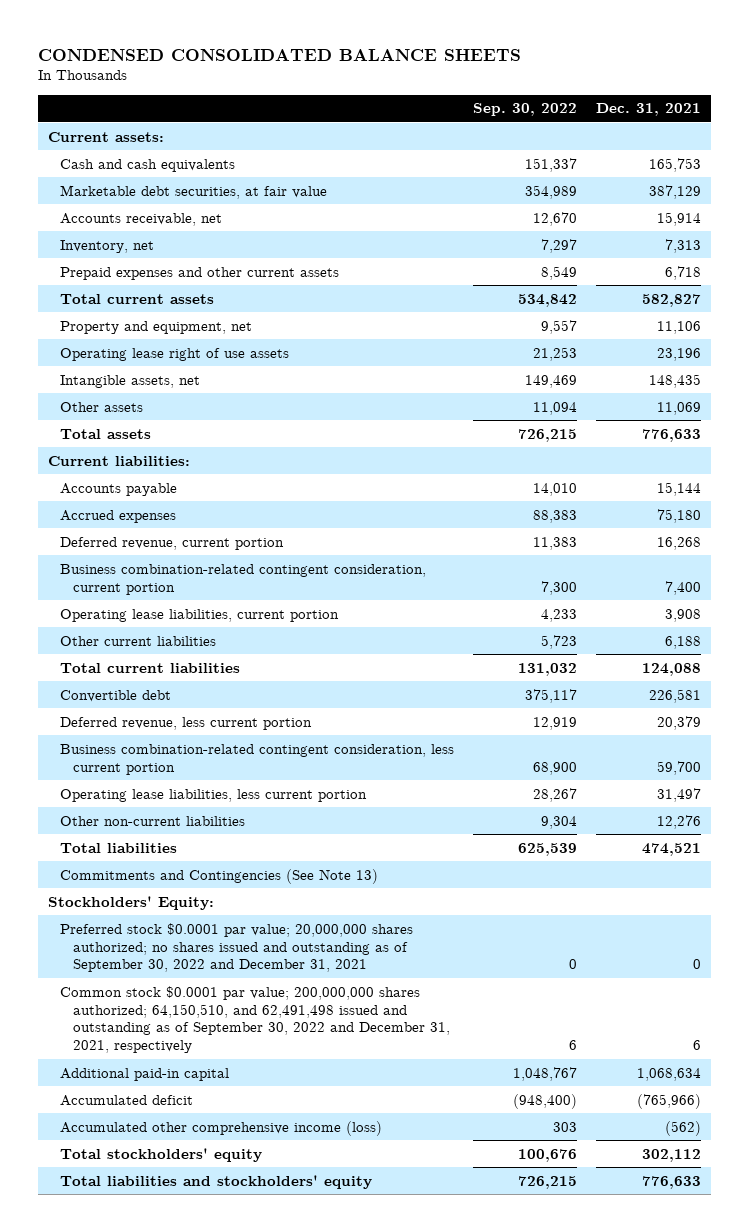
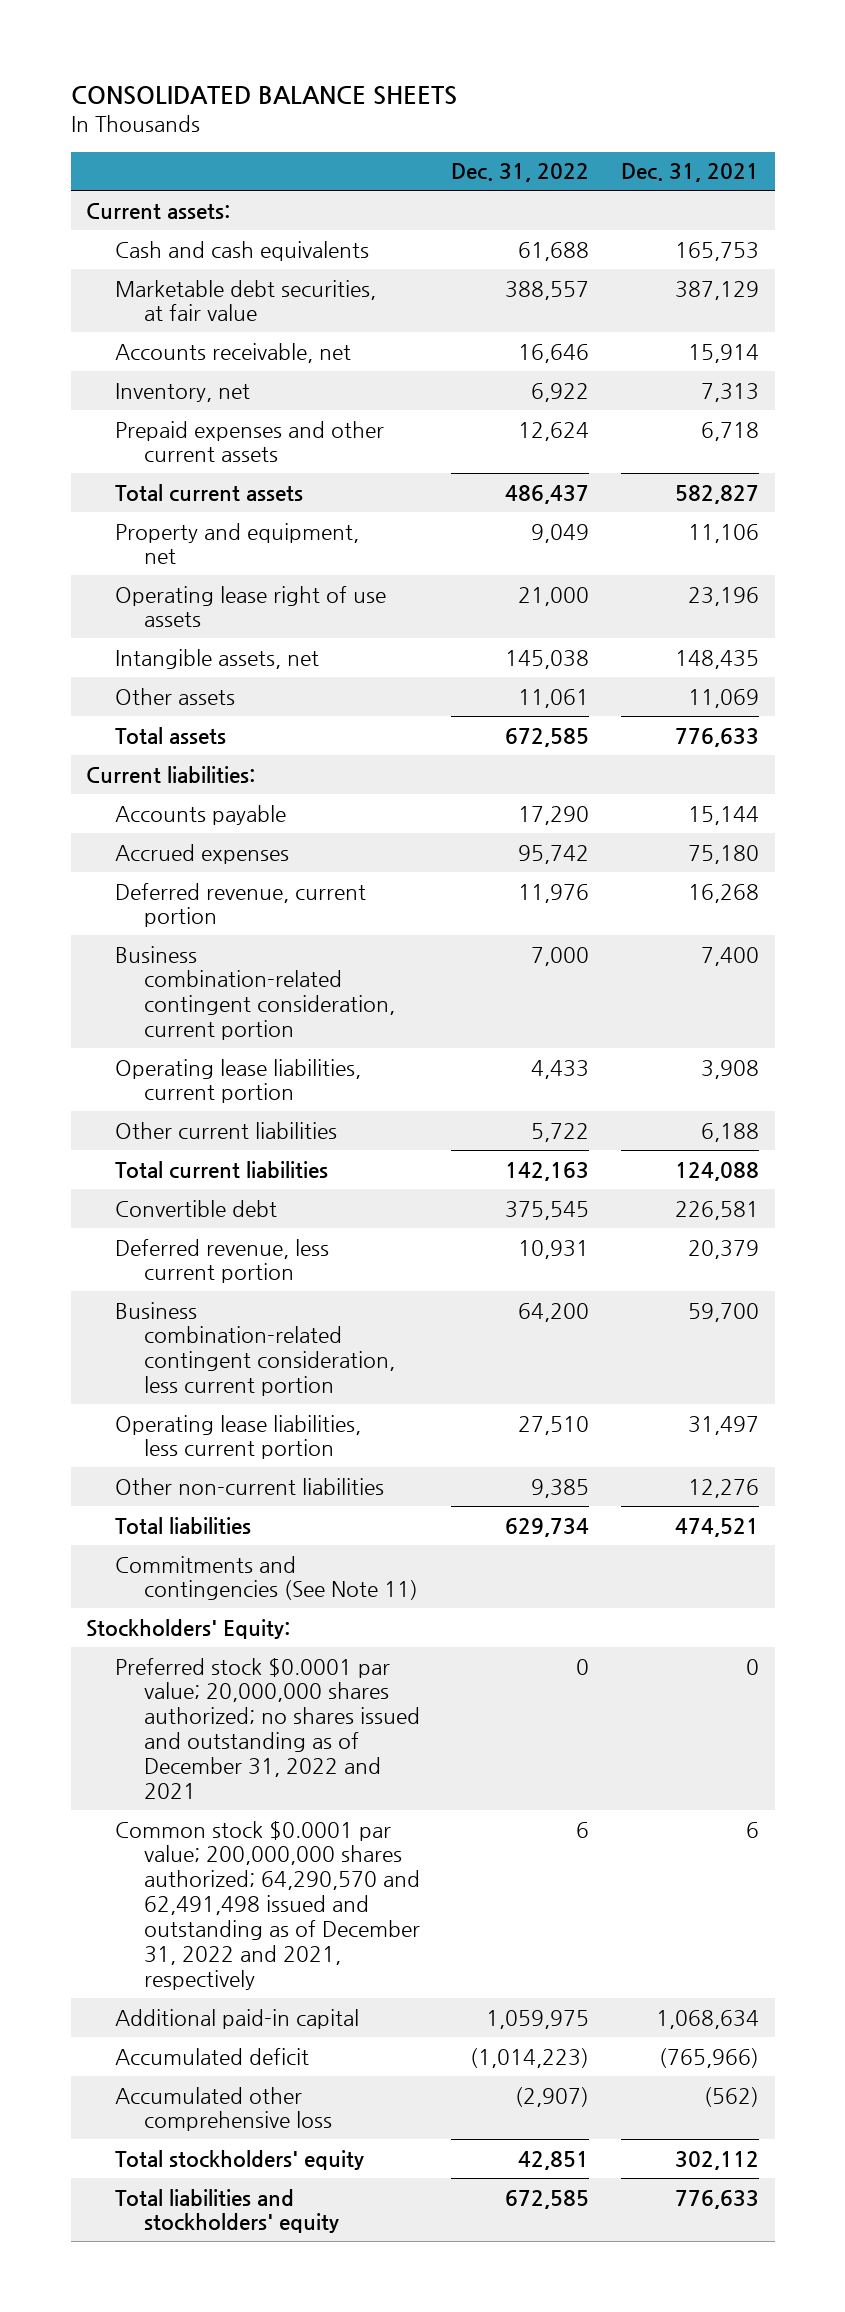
[38,48,522,61] CONDENSED CONSOLIDATED BALANCE SHEETS -> [70,85,457,105] CONSOLIDATED BALANCE SHEETS
[473,103,578,117] Sep. 30, 2022 -> none
none -> [451,163,590,183] Dec. 31, 2022
[60,868,379,884] Commitments and Contingencies (See Note 13) -> [115,1555,418,1601] Commitments and contingencies (See Note 11)
[60,922,414,973] Preferred stock $0.0001 par value; 20,000,000 shares authorized; no shares issued and outstanding as of September 30, 2022 and December 31, 2021 -> [115,1657,420,1799] Preferred stock $0.0001 par value; 20,000,000 shares authorized; no shares issued and outstanding as of December 31, 2022 and 2021
[60,985,450,1054] Common stock $0.0001 par value; 200,000,000 shares authorized; 64,150,510, and 62,491,498 issued and outstanding as of September 30, 2022 and December 31, 2021, respectively -> [115,1820,420,1990] Common stock $0.0001 par value; 200,000,000 shares authorized; 64,290,570 and 62,491,498 issued and outstanding as of December 31, 2022 and 2021, respectively
[60,1120,383,1136] Accumulated other comprehensive income (loss) -> [115,2086,332,2132] Accumulated other comprehensive loss

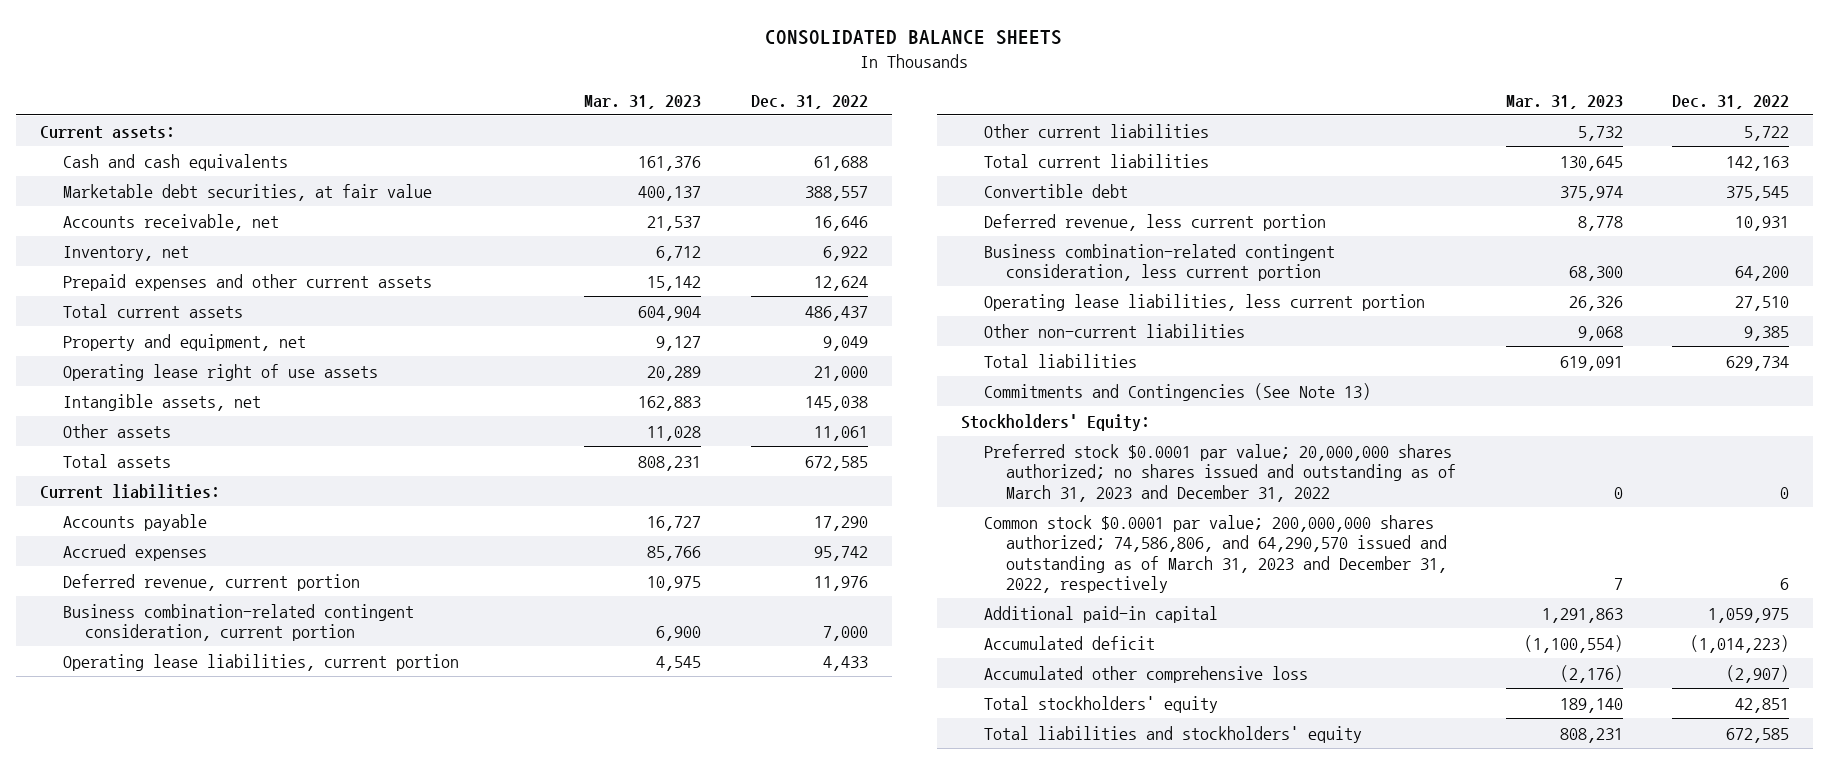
[620,163,759,183] Dec. 31, 2021 -> none
none -> [584,94,702,109] Mar. 31, 2023
[115,1555,418,1601] Commitments and contingencies (See Note 11) -> [983,382,1371,401] Commitments and Contingencies (See Note 13)
[115,1657,420,1799] Preferred stock $0.0001 par value; 20,000,000 shares authorized; no shares issued and outstanding as of December 31, 2022 and 2021 -> [983,443,1457,502] Preferred stock $0.0001 par value; 20,000,000 shares authorized; no shares issued and outstanding as of March 31, 2023 and December 31, 2022
[115,1820,420,1990] Common stock $0.0001 par value; 200,000,000 shares authorized; 64,290,570 and 62,491,498 issued and outstanding as of December 31, 2022 and 2021, respectively -> [983,514,1448,594] Common stock $0.0001 par value; 200,000,000 shares authorized; 74,586,806, and 64,290,570 issued and outstanding as of March 31, 2023 and December 31, 2022, respectively

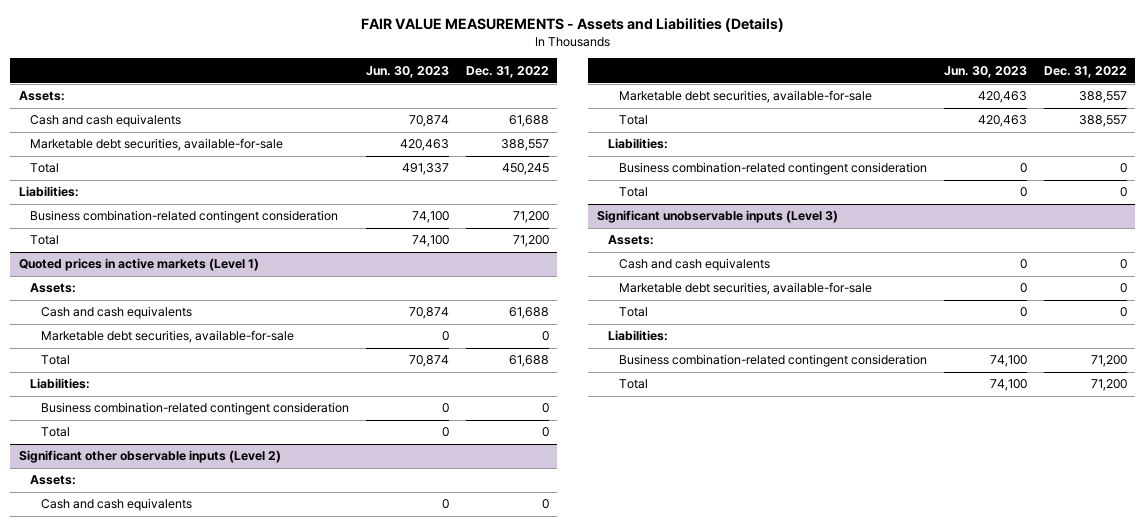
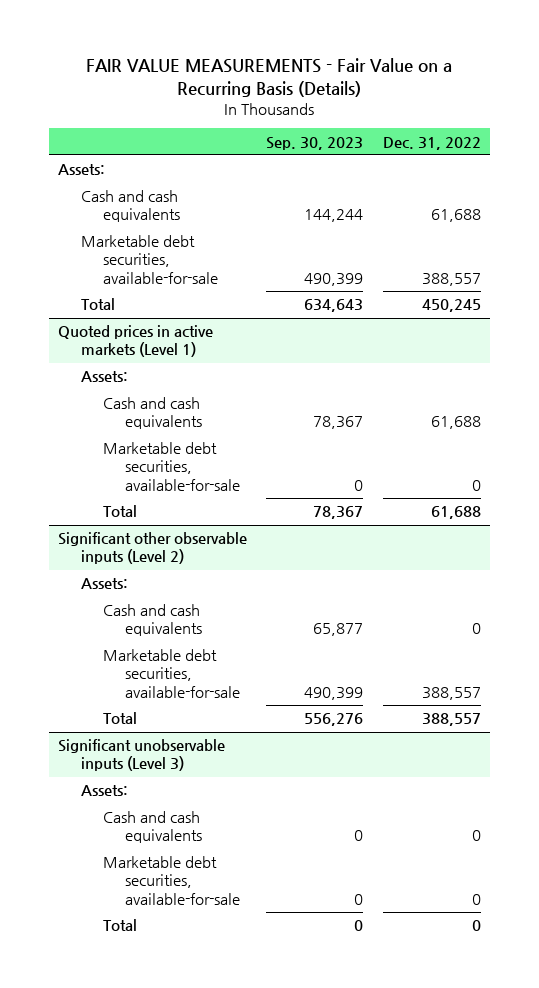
[360,18,784,33] FAIR VALUE MEASUREMENTS - Assets and Liabilities (Details) -> [86,58,453,97] FAIR VALUE MEASUREMENTS - Fair Value on a Recurring Basis (Details)
[365,65,449,78] Jun. 30, 2023 -> none
none -> [266,136,364,150] Sep. 30, 2023
[18,186,79,198] Liabilities: -> none
[29,210,338,224] Business combination-related contingent consideration -> none
[29,235,59,246] Total -> none
[29,378,90,390] Liabilities: -> none
[40,402,349,416] Business combination-related contingent consideration -> none
[40,427,70,438] Total -> none
[607,138,668,150] Liabilities: -> none
[618,162,927,176] Business combination-related contingent consideration -> none
[618,187,648,198] Total -> none
[607,330,668,342] Liabilities: -> none
[618,354,927,368] Business combination-related contingent consideration -> none
[618,379,648,390] Total -> none

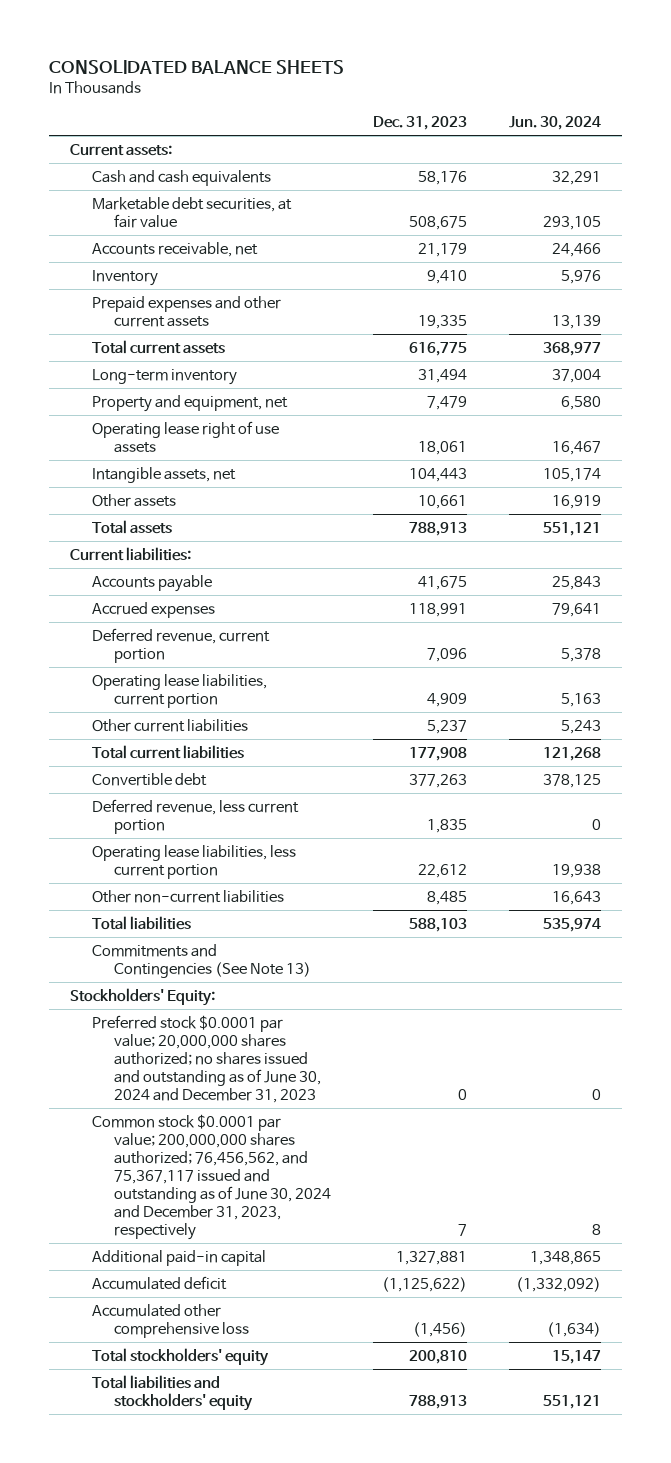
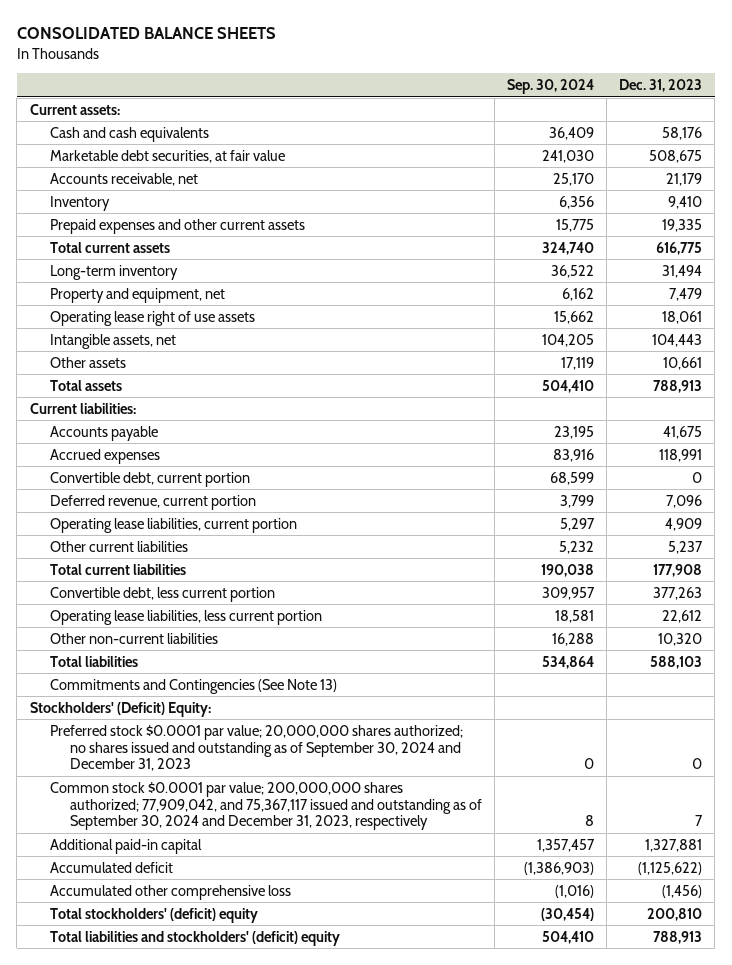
[508,116,601,131] Jun. 30, 2024 -> none
none -> [506,78,594,94] Sep. 30, 2024
none -> [49,471,250,487] Convertible debt, current portion
[92,798,300,834] Deferred revenue, less current portion -> none
[92,772,208,786] Convertible debt -> [49,586,275,602] Convertible debt, less current portion
[427,890,468,905] 8,485 -> [658,632,703,646] 10,320
[69,987,215,1006] Stockholders' Equity: -> [29,701,211,717] Stockholders' (Deficit) Equity:
[92,1014,322,1103] Preferred stock $0.0001 par value; 20,000,000 shares authorized; no shares issued and outstanding as of June 30, 2024 and December 31, 2023 -> [49,724,463,772] Preferred stock $0.0001 par value; 20,000,000 shares authorized; no shares issued and outstanding as of September 30, 2024 and December 31, 2023
[92,1113,332,1240] Common stock $0.0001 par value; 200,000,000 shares authorized; 76,456,562, and 75,367,117 issued and outstanding as of June 30, 2024 and December 31, 2023, respectively -> [49,781,482,831] Common stock $0.0001 par value; 200,000,000 shares authorized; 77,909,042, and 75,367,117 issued and outstanding as of September 30, 2024 and December 31, 2023, respectively
[92,1347,270,1366] Total stockholders' equity -> [49,907,258,923] Total stockholders' (deficit) equity
[92,1374,254,1411] Total liabilities and stockholders' equity -> [49,930,340,946] Total liabilities and stockholders' (deficit) equity

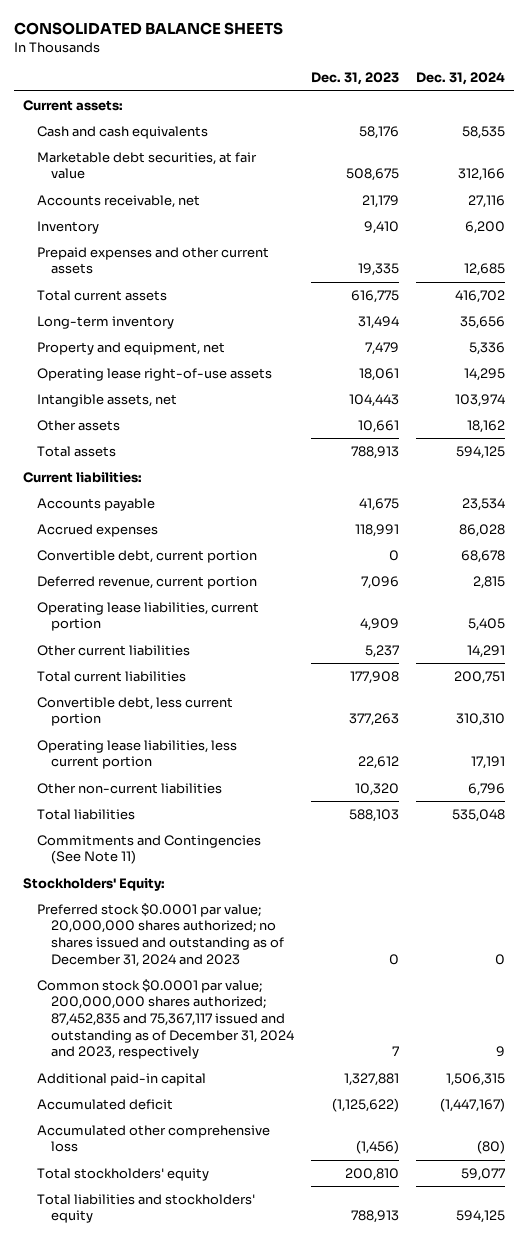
[506,78,594,94] Sep. 30, 2024 -> none
none -> [416,72,506,86] Dec. 31, 2024
[49,310,255,326] Operating lease right of use assets -> [36,367,272,381] Operating lease right-of-use assets
[49,678,337,694] Commitments and Contingencies (See Note 13) -> [36,834,261,865] Commitments and Contingencies (See Note 11)
[29,701,211,717] Stockholders' (Deficit) Equity: -> [22,877,165,891] Stockholders' Equity:
[49,724,463,772] Preferred stock $0.0001 par value; 20,000,000 shares authorized; no shares issued and outstanding as of September 30, 2024 and December 31, 2023 -> [36,902,284,967] Preferred stock $0.0001 par value; 20,000,000 shares authorized; no shares issued and outstanding as of December 31, 2024 and 2023
[49,781,482,831] Common stock $0.0001 par value; 200,000,000 shares authorized; 77,909,042, and 75,367,117 issued and outstanding as of September 30, 2024 and December 31, 2023, respectively -> [36,978,294,1060] Common stock $0.0001 par value; 200,000,000 shares authorized; 87,452,835 and 75,367,117 issued and outstanding as of December 31, 2024 and 2023, respectively
[49,907,258,923] Total stockholders' (deficit) equity -> [36,1167,209,1181] Total stockholders' equity
[49,930,340,946] Total liabilities and stockholders' (deficit) equity -> [36,1193,255,1224] Total liabilities and stockholders' equity

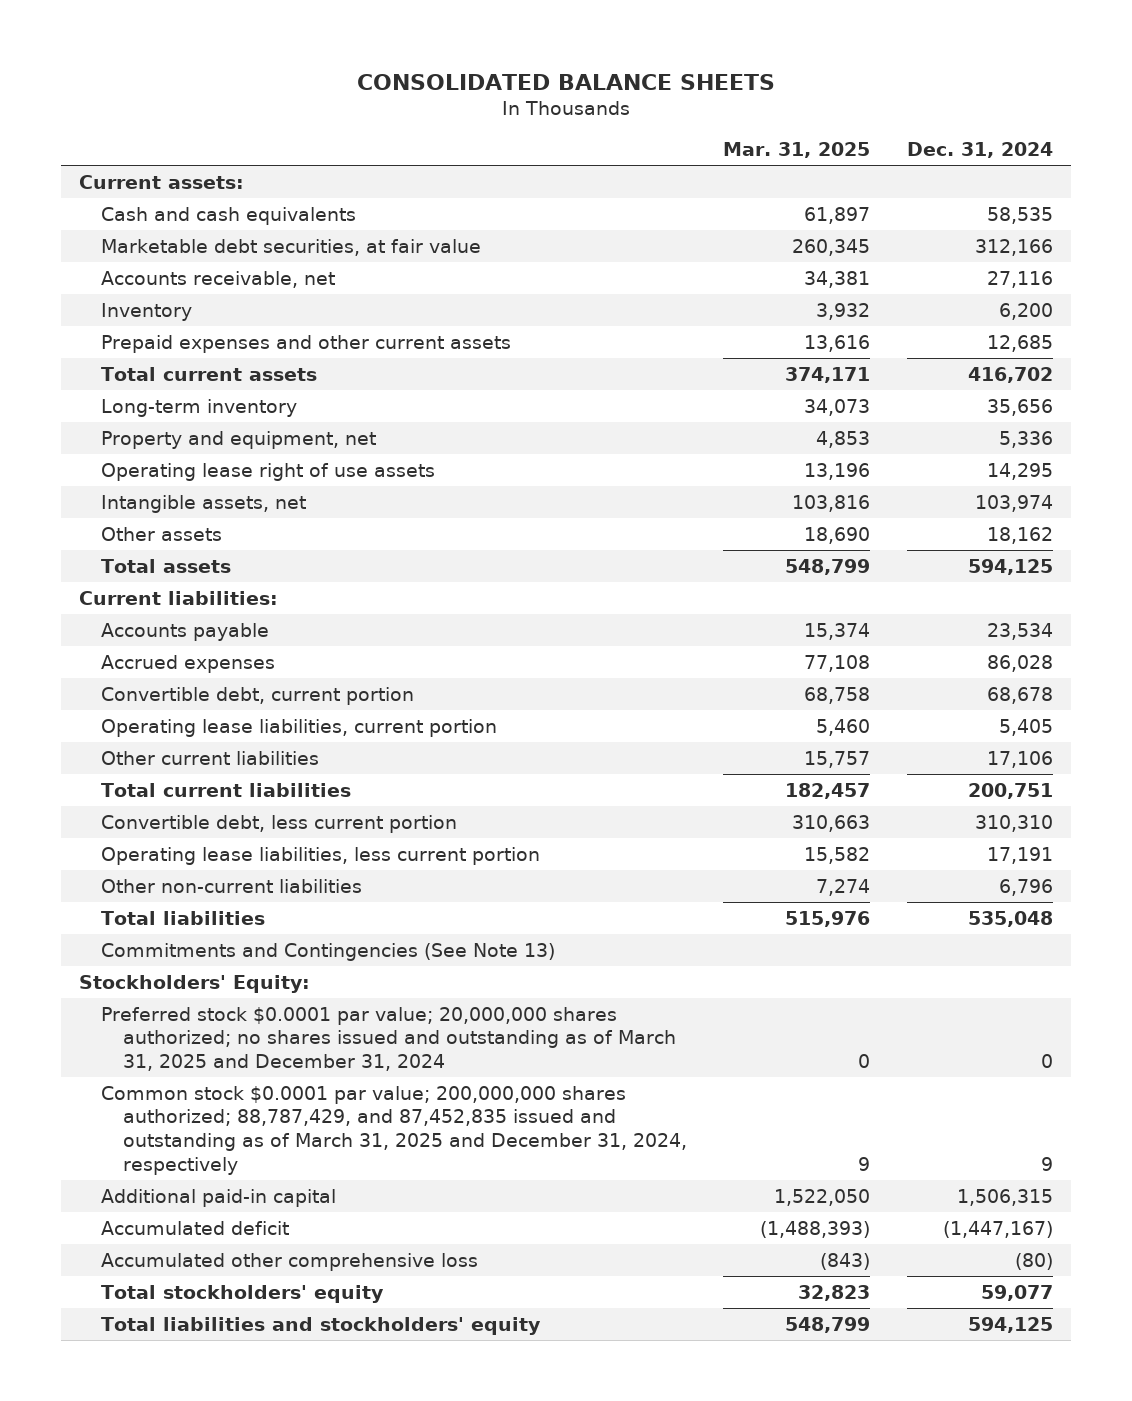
[310,72,399,86] Dec. 31, 2023 -> none
none -> [723,142,871,159] Mar. 31, 2025
[36,367,272,381] Operating lease right-of-use assets -> [100,462,435,481] Operating lease right of use assets
[36,575,257,589] Deferred revenue, current portion -> none
[467,644,506,658] 14,291 -> [986,750,1053,768] 17,106
[36,834,261,865] Commitments and Contingencies (See Note 11) -> [100,942,555,961] Commitments and Contingencies (See Note 13)
[36,902,284,967] Preferred stock $0.0001 par value; 20,000,000 shares authorized; no shares issued and outstanding as of December 31, 2024 and 2023 -> [100,1006,676,1072] Preferred stock $0.0001 par value; 20,000,000 shares authorized; no shares issued and outstanding as of March 31, 2025 and December 31, 2024
[36,978,294,1060] Common stock $0.0001 par value; 200,000,000 shares authorized; 87,452,835 and 75,367,117 issued and outstanding as of December 31, 2024 and 2023, respectively -> [100,1085,687,1175] Common stock $0.0001 par value; 200,000,000 shares authorized; 88,787,429, and 87,452,835 issued and outstanding as of March 31, 2025 and December 31, 2024, respectively

